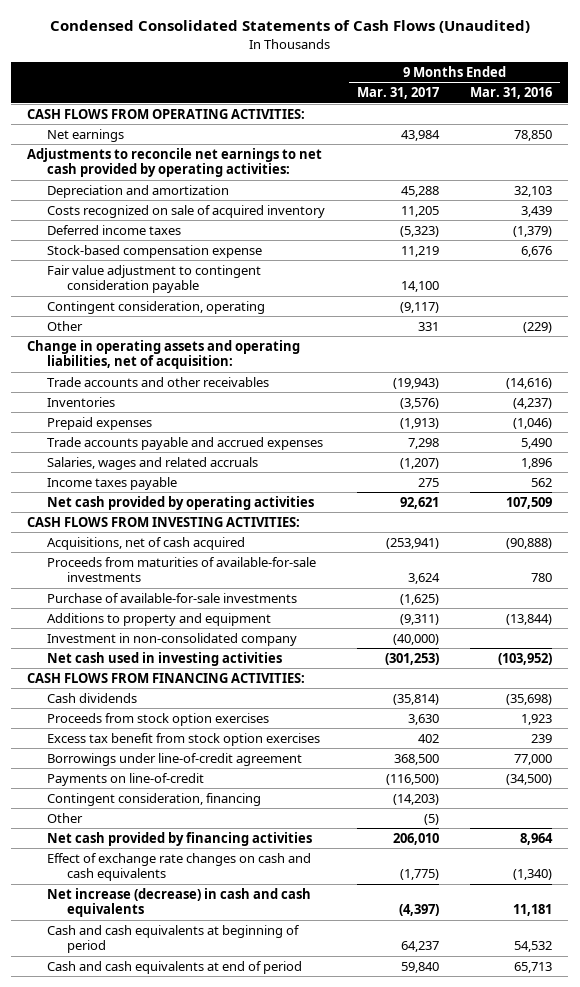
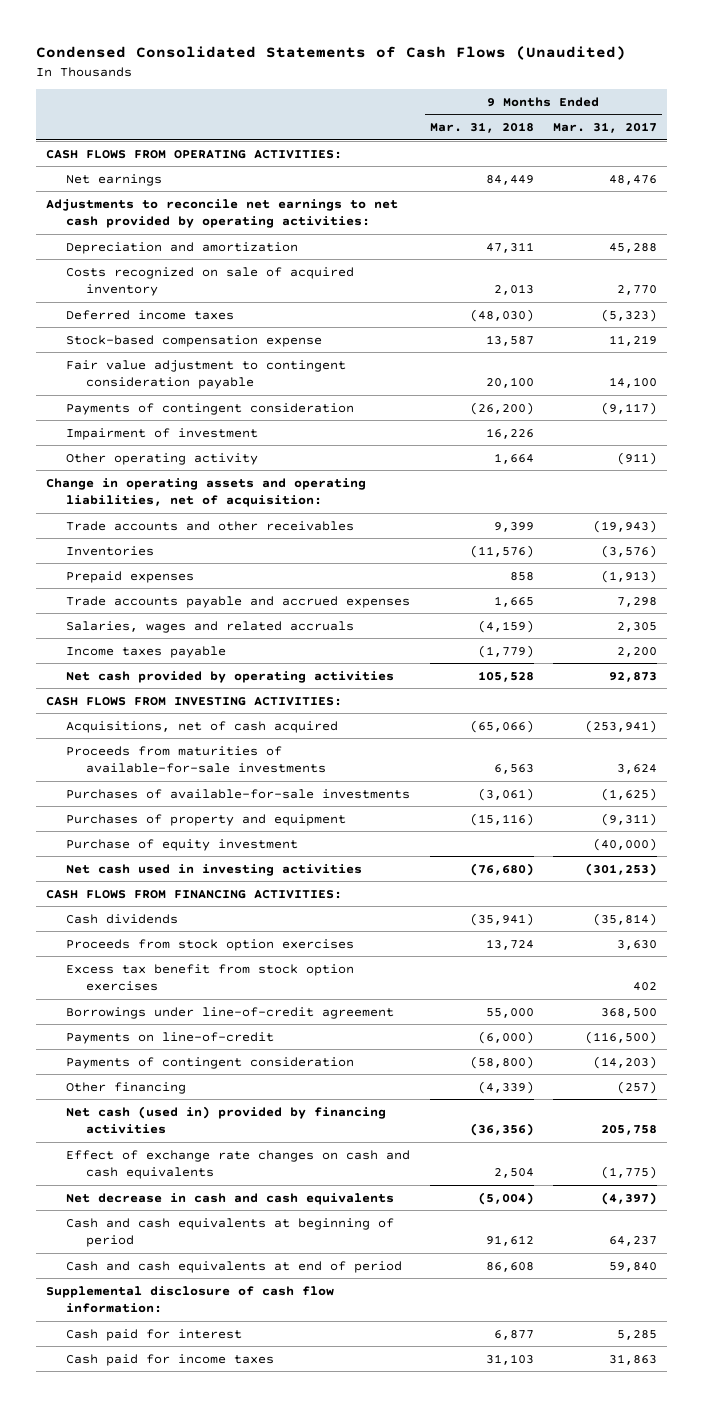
[470,87,553,100] Mar. 31, 2016 -> none
none -> [429,122,534,134] Mar. 31, 2018
[400,129,440,141] 43,984 -> [609,174,658,185] 48,476
[400,205,439,217] 11,205 -> [617,285,658,296] 2,770
[47,320,84,331] Other -> none
[47,300,266,314] Contingent consideration, operating -> [65,402,354,415] Payments of contingent consideration
none -> [65,427,258,440] Impairment of investment
none -> [65,452,258,465] Other operating activity
[399,457,439,469] (1,207) -> [617,621,658,632] 2,305
[417,477,439,487] 275 -> [617,646,658,657] 2,200
[399,496,439,509] 92,621 -> [609,671,658,682] 92,873
[47,632,298,646] Investment in non-consolidated company -> none
[47,592,298,603] Purchase of available-for-sale investments -> [65,788,410,799] Purchases of available-for-sale investments
[47,612,272,626] Additions to property and equipment -> [65,813,346,826] Purchases of property and equipment
none -> [65,838,298,851] Purchase of equity investment
[47,792,262,806] Contingent consideration, financing -> [65,1056,354,1069] Payments of contingent consideration
[47,812,84,823] Other -> [65,1081,186,1094] Other financing
[423,813,439,825] (5) -> [617,1080,658,1094] (257)
[47,831,313,846] Net cash provided by financing activities -> [65,1105,386,1135] Net cash (used in) provided by financing activities
[392,832,439,845] 206,010 -> [601,1125,658,1136] 205,758
[47,887,312,918] Net increase (decrease) in cash and cash equivalents -> [65,1192,394,1205] Net decrease in cash and cash equivalents
none -> [45,1285,334,1314] Supplemental disclosure of cash flow information:
none -> [65,1328,242,1341] Cash paid for interest
none -> [65,1353,274,1366] Cash paid for income taxes

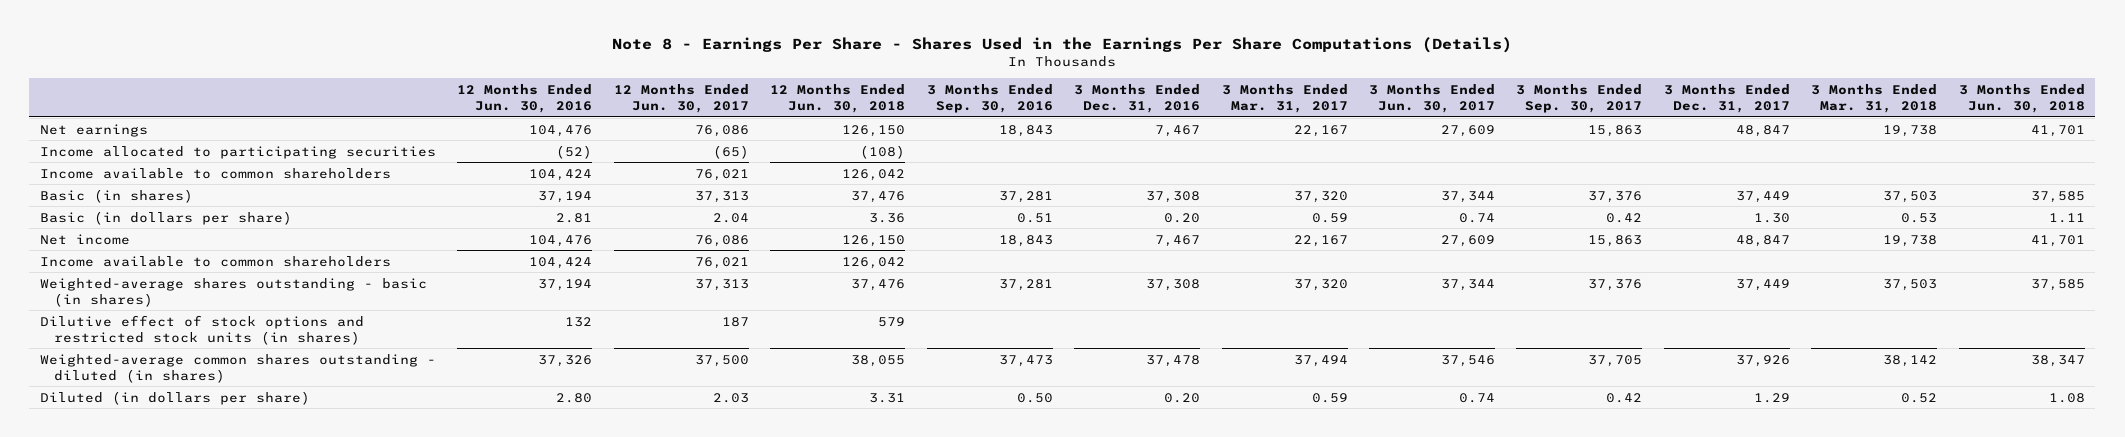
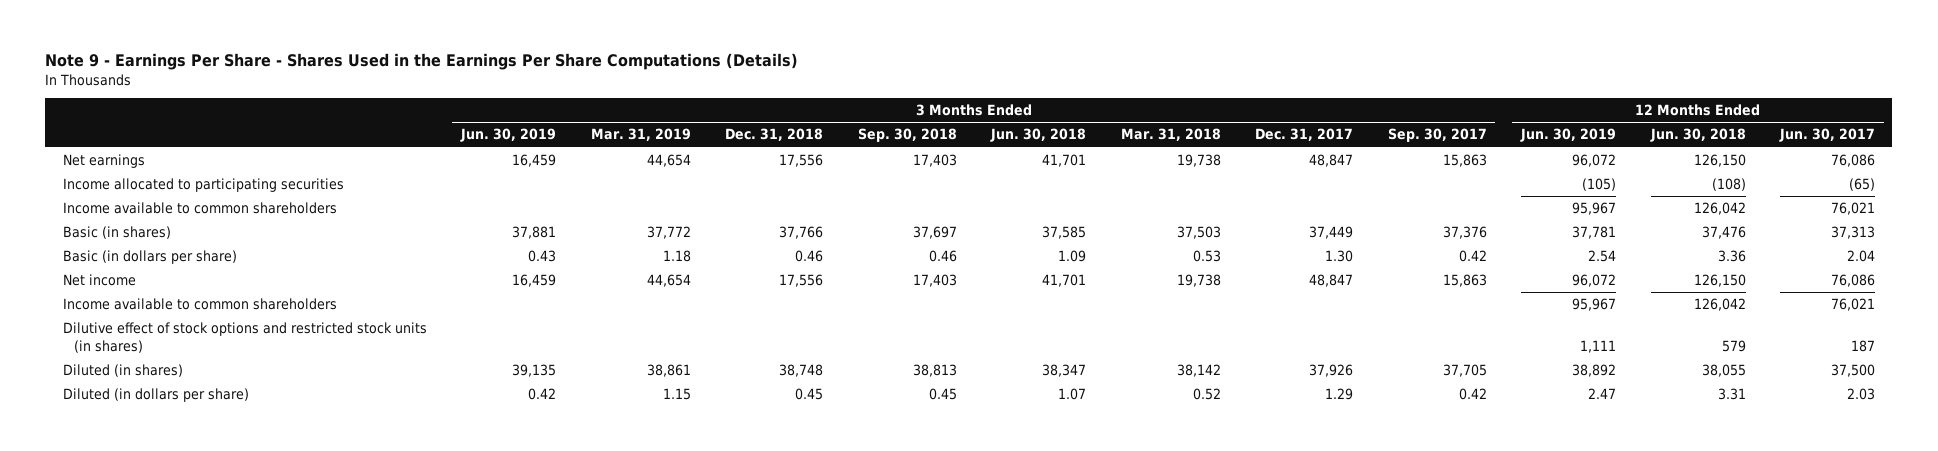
[612,36,1513,53] Note 8 - Earnings Per Share - Shares Used in the Earnings Per Share Computations (Details) -> [45,53,799,71] Note 9 - Earnings Per Share - Shares Used in the Earnings Per Share Computations (Details)
[457,83,593,114] 12 Months Ended Jun. 30, 2016 -> none
[926,83,1053,114] 3 Months Ended Sep. 30, 2016 -> none
[1074,83,1201,114] 3 Months Ended Dec. 31, 2016 -> none
[1221,83,1348,114] 3 Months Ended Mar. 31, 2017 -> none
[1368,83,1495,114] 3 Months Ended Jun. 30, 2017 -> none
none -> [460,128,557,143] Jun. 30, 2019
none -> [590,128,691,142] Mar. 31, 2019
none -> [725,128,824,142] Dec. 31, 2018
none -> [857,128,957,143] Sep. 30, 2018
none -> [1520,128,1617,143] Jun. 30, 2019
[2048,212,2085,223] 1.11 -> [1058,250,1087,263] 1.09
[39,277,427,307] Weighted-average shares outstanding - basic (in shares) -> none
[39,353,436,383] Weighted-average common shares outstanding - diluted (in shares) -> [62,364,183,378] Diluted (in shares)
[2048,392,2085,403] 1.08 -> [1058,388,1087,401] 1.07

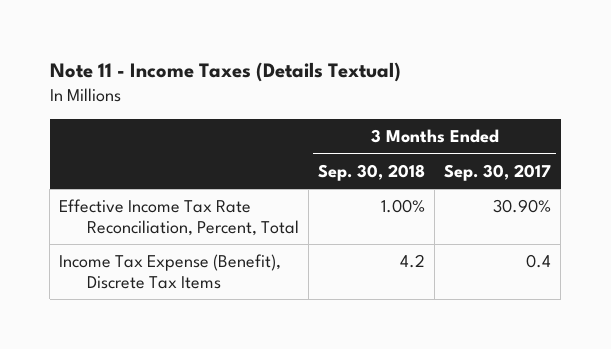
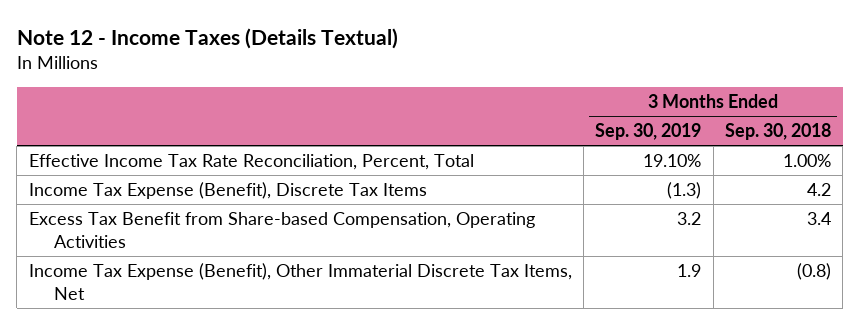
[49,62,401,83] Note 11 - Income Taxes (Details Textual) -> [16,27,398,49] Note 12 - Income Taxes (Details Textual)
[444,163,552,181] Sep. 30, 2017 -> none
none -> [595,123,702,141] Sep. 30, 2019
none -> [28,212,535,248] Excess Tax Benefit from Share-based Compensation, Operating Activities
none -> [28,263,572,300] Income Tax Expense (Benefit), Other Immaterial Discrete Tax Items, Net

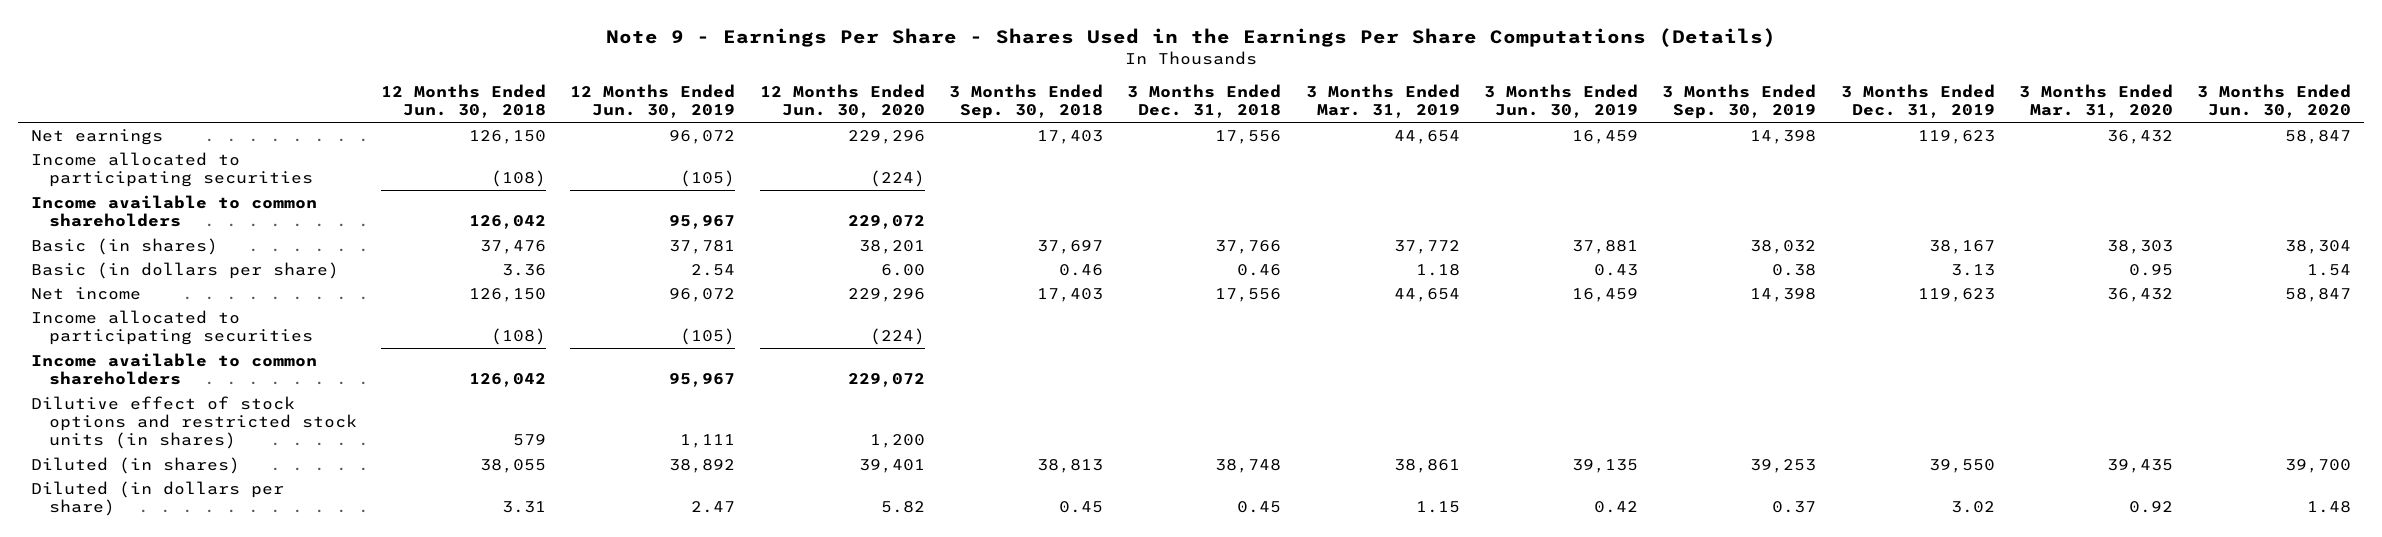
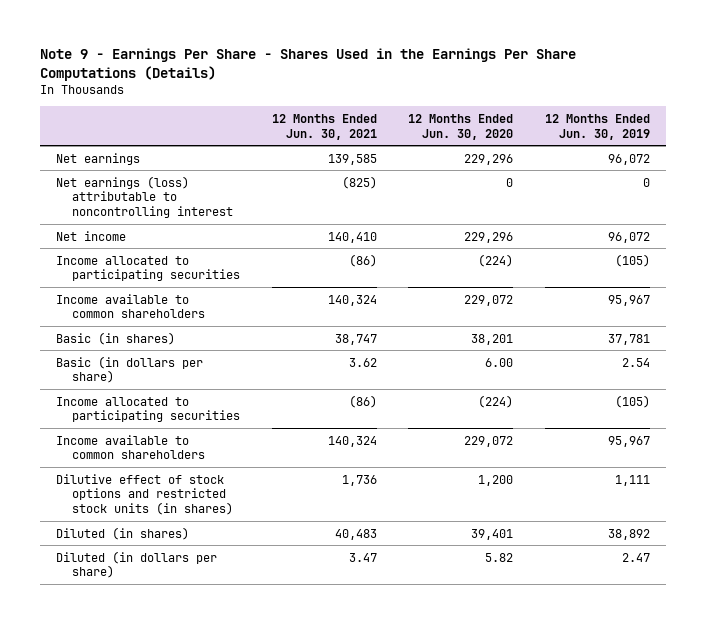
[381,84,547,119] 12 Months Ended Jun. 30, 2018 -> none
[949,84,1104,120] 3 Months Ended Sep. 30, 2018 -> none
[1127,84,1282,119] 3 Months Ended Dec. 31, 2018 -> none
[1305,84,1460,119] 3 Months Ended Mar. 31, 2019 -> none
[1484,84,1639,119] 3 Months Ended Jun. 30, 2019 -> none
[1662,84,1817,120] 3 Months Ended Sep. 30, 2019 -> none
[1840,84,1995,119] 3 Months Ended Dec. 31, 2019 -> none
[2019,84,2174,119] 3 Months Ended Mar. 31, 2020 -> none
[2197,84,2352,119] 3 Months Ended Jun. 30, 2020 -> none
none -> [271,113,377,140] 12 Months Ended Jun. 30, 2021
none -> [55,175,234,219] Net earnings (loss) attributable to noncontrolling interest
[30,286,141,300] Net income -> [55,230,126,241] Net income

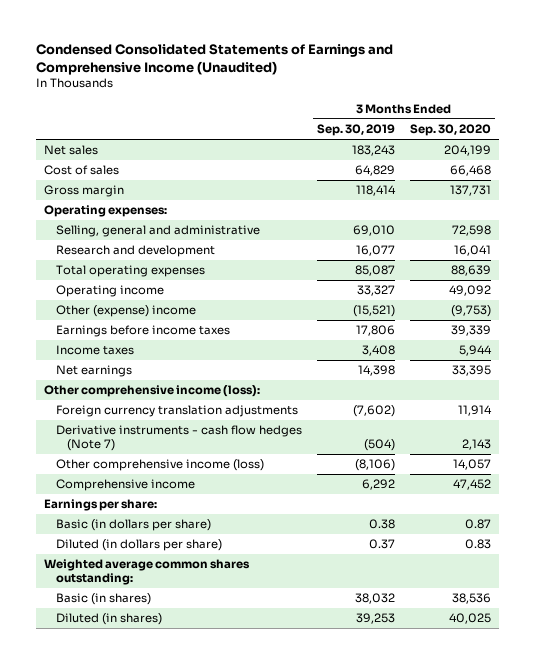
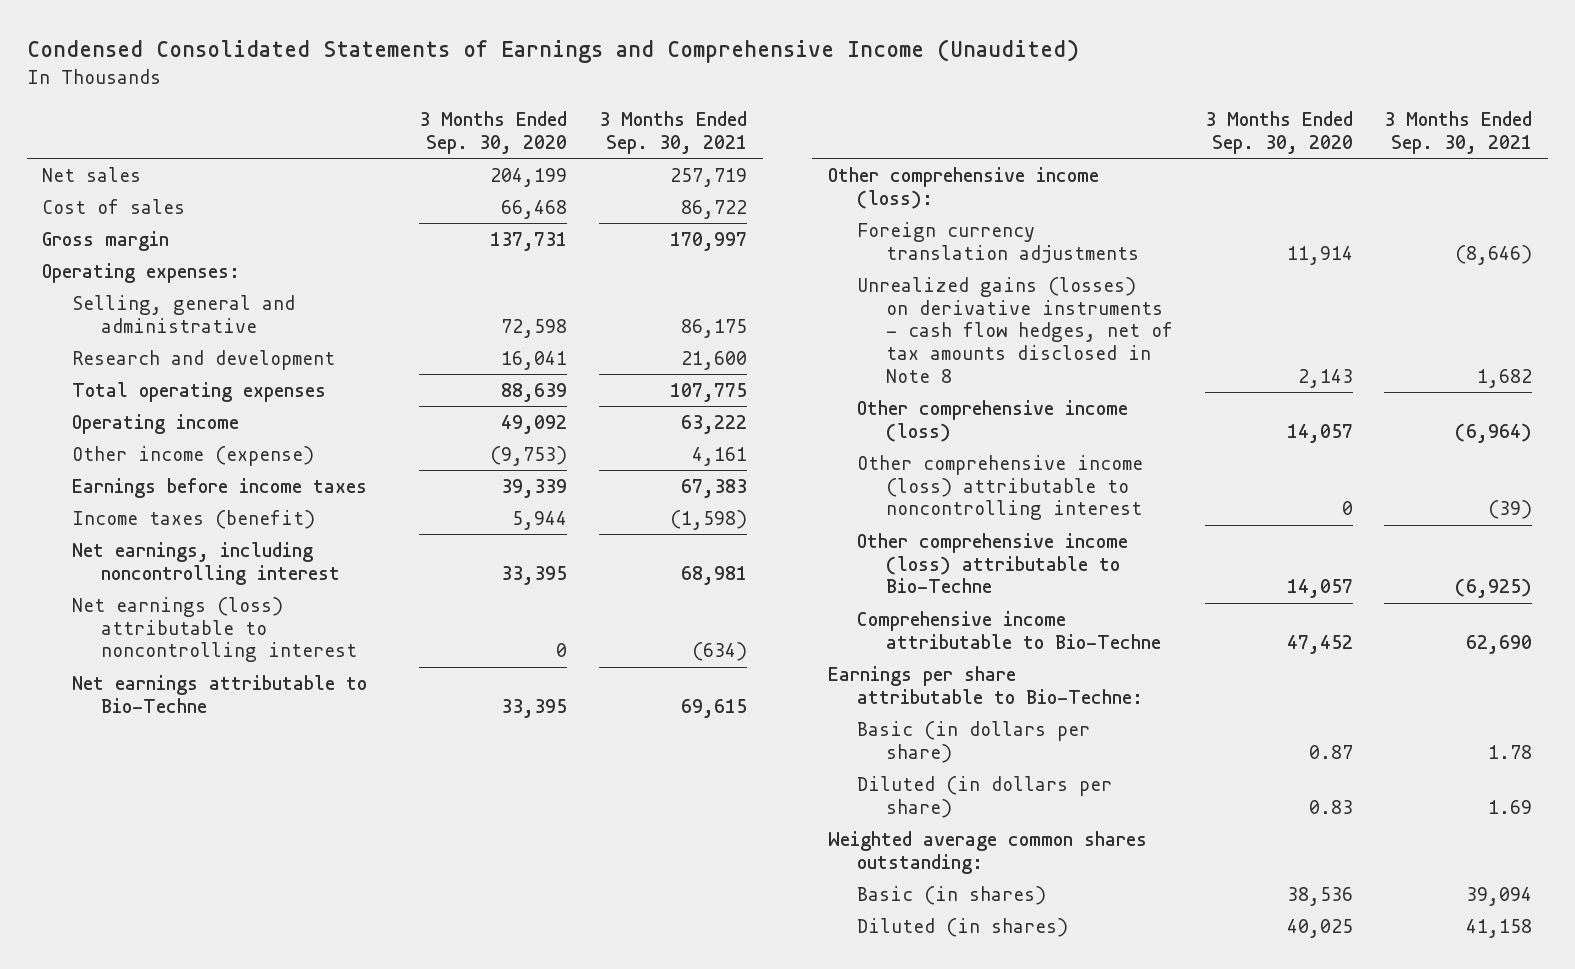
[316,124,395,137] Sep. 30, 2019 -> none
none -> [598,111,747,155] 3 Months Ended Sep. 30, 2021
[55,305,196,318] Other (expense) income -> [71,445,314,466] Other income (expense)
[55,345,134,356] Income taxes -> [71,509,315,529] Income taxes (benefit)
none -> [71,541,340,585] Net earnings, including noncontrolling interest
none -> [71,596,357,663] Net earnings (loss) attributable to noncontrolling interest
[55,365,132,378] Net earnings -> [71,674,367,713] Net earnings attributable to Bio-Techne
[55,425,302,452] Derivative instruments - cash flow hedges (Note 7) -> [856,276,1174,383] Unrealized gains (losses) on derivative instruments - cash flow hedges, net of tax amounts disclosed in Note 8
none -> [856,454,1143,521] Other comprehensive income (loss) attributable to noncontrolling interest
none -> [856,532,1128,594] Other comprehensive income (loss) attributable to Bio-Techne
[55,479,195,492] Comprehensive income -> [856,610,1162,649] Comprehensive income attributable to Bio-Techne
[44,499,158,512] Earnings per share: -> [827,665,1143,704] Earnings per share attributable to Bio-Techne:

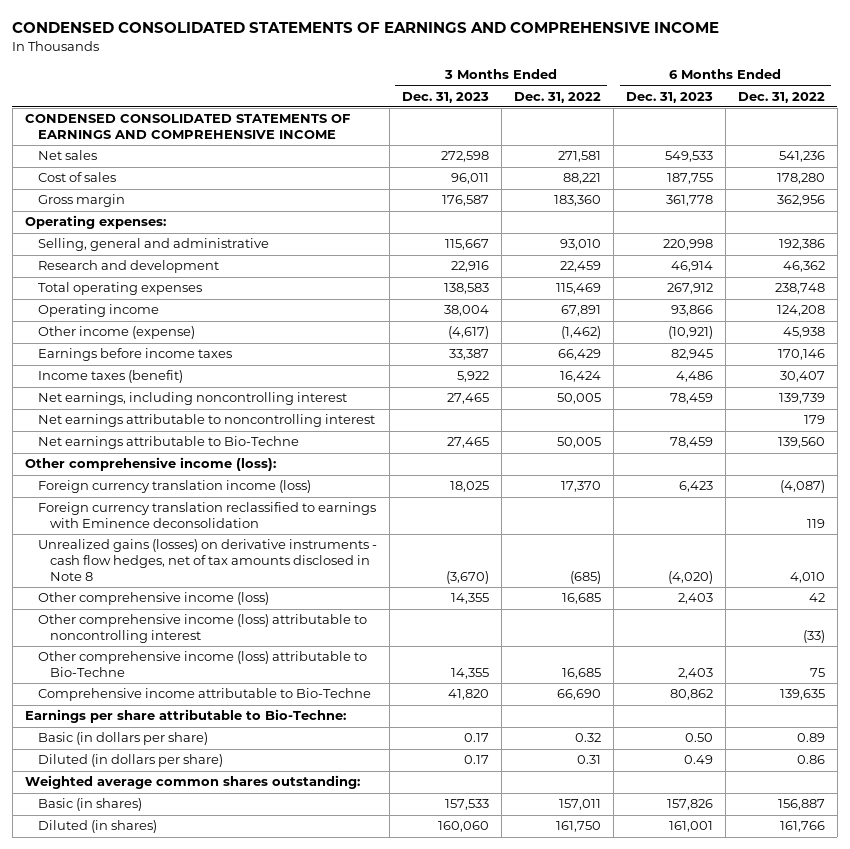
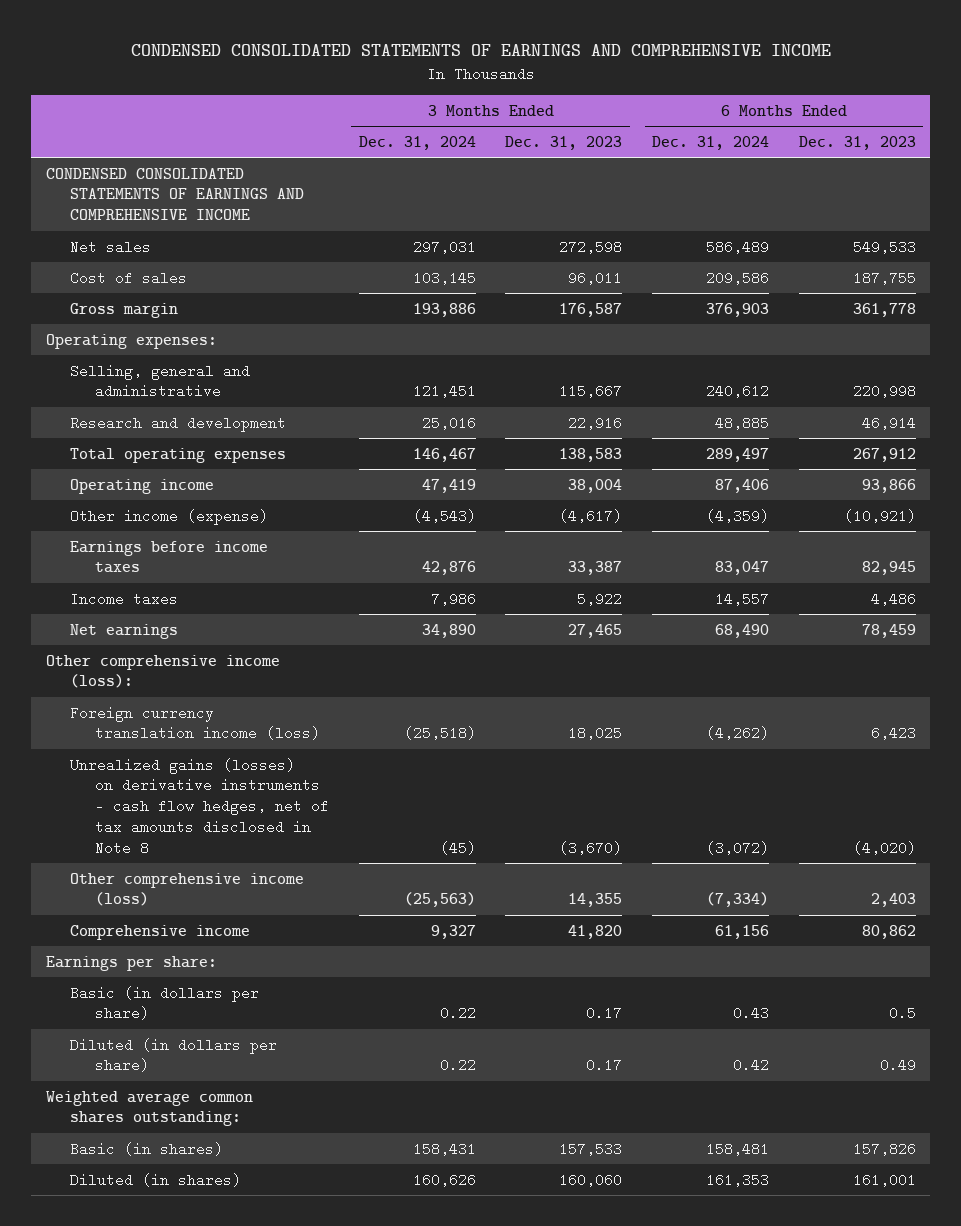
[513,91,601,103] Dec. 31, 2022 -> none
[737,91,825,103] Dec. 31, 2022 -> none
none -> [358,135,476,150] Dec. 31, 2024
none -> [651,135,769,150] Dec. 31, 2024
[37,392,347,406] Net earnings, including noncontrolling interest -> none
[37,414,375,428] Net earnings attributable to noncontrolling interest -> none
[37,370,183,384] Income taxes (benefit) -> [70,591,179,606] Income taxes
[37,436,299,450] Net earnings attributable to Bio-Techne -> [70,623,179,639] Net earnings
[37,502,376,528] Foreign currency translation reclassified to earnings with Eminence deconsolidation -> none
[37,614,367,643] Other comprehensive income (loss) attributable to noncontrolling interest -> none
[37,651,367,677] Other comprehensive income (loss) attributable to Bio-Techne -> none
[37,688,371,702] Comprehensive income attributable to Bio-Techne -> [70,924,251,940] Comprehensive income
[24,709,346,724] Earnings per share attributable to Bio-Techne: -> [45,955,217,971] Earnings per share:
[684,733,713,743] 0.50 -> [888,1006,916,1021] 0.5

